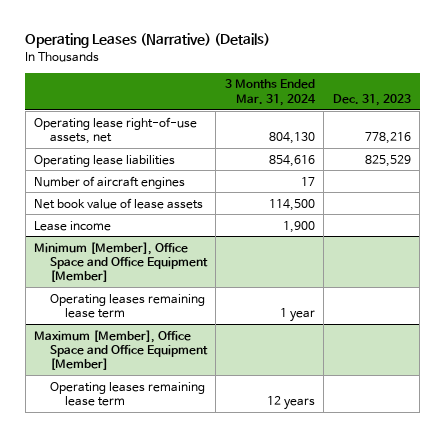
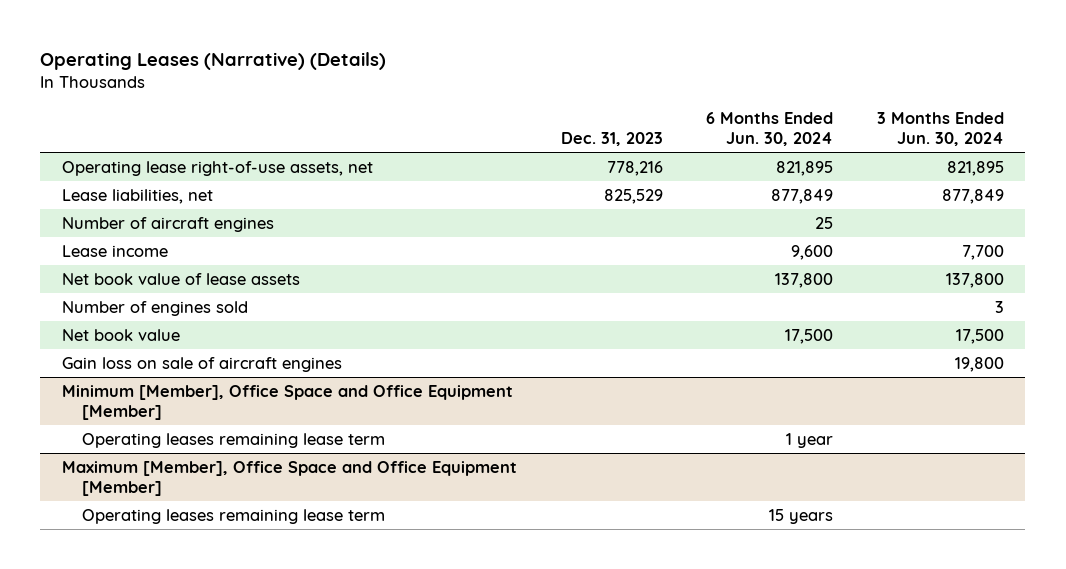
[224,79,316,106] 3 Months Ended Mar. 31, 2024 -> none
none -> [706,111,834,146] 6 Months Ended Jun. 30, 2024
none -> [876,111,1004,146] 3 Months Ended Jun. 30, 2024
[34,154,176,167] Operating lease liabilities -> [62,188,214,204] Lease liabilities, net
[34,197,204,209] Net book value of lease assets -> [62,272,301,285] Net book value of lease assets
none -> [62,300,249,316] Number of engines sold
none -> [62,328,181,341] Net book value
none -> [62,356,343,372] Gain loss on sale of aircraft engines

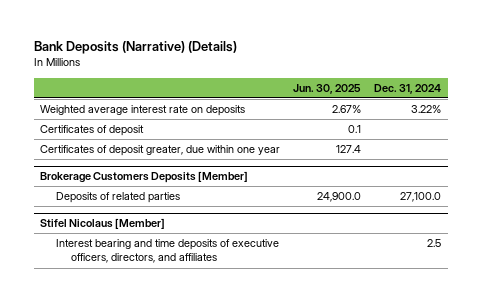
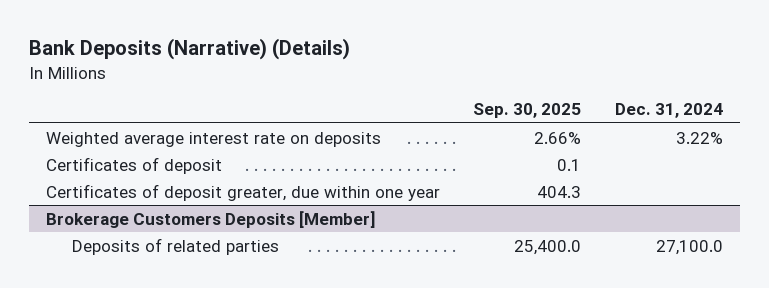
[293,83,362,94] Jun. 30, 2025 -> none
none -> [473,103,582,119] Sep. 30, 2025
[40,218,166,230] Stifel Nicolaus [Member] -> none
[55,239,279,264] Interest bearing and time deposits of executive officers, directors, and affiliates -> none

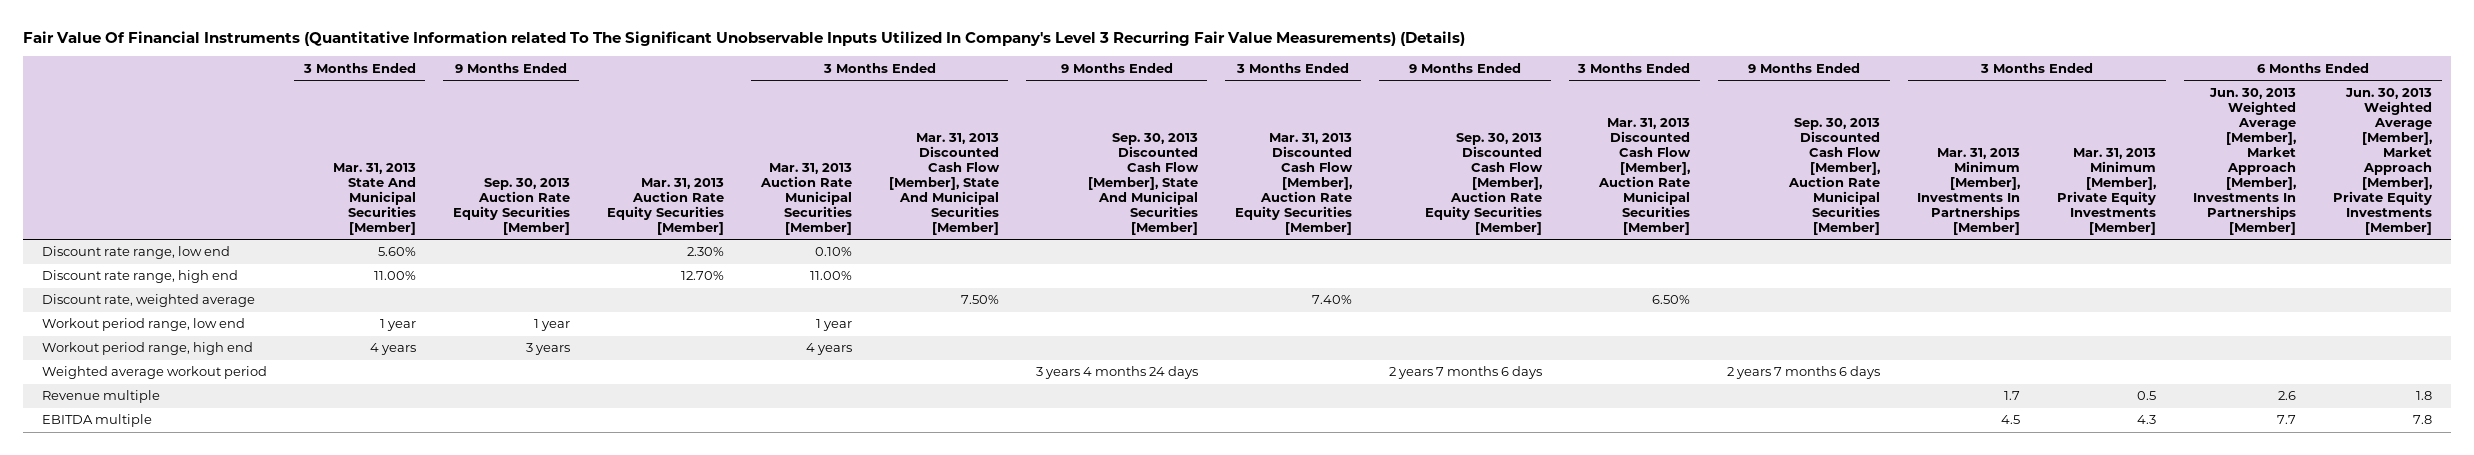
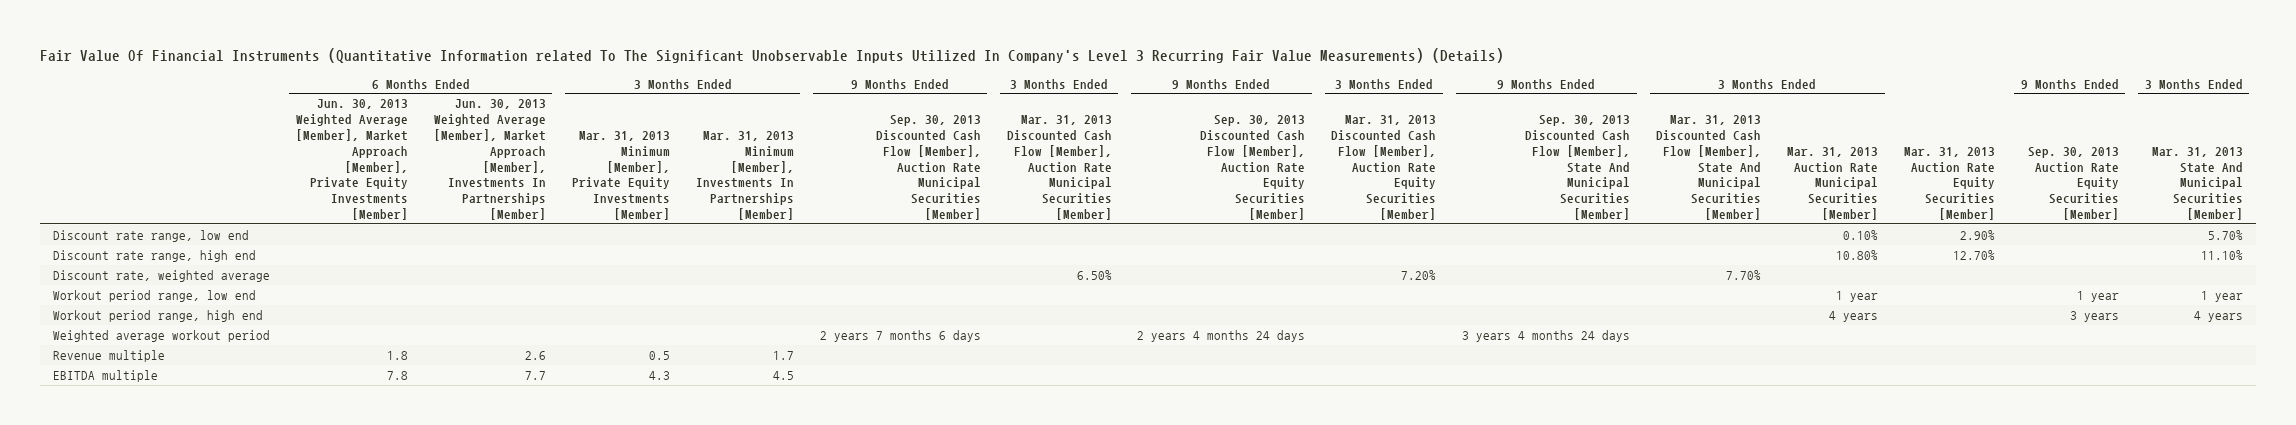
[377,247,416,257] 5.60% -> [2207,230,2243,241] 5.70%
[686,247,724,257] 2.30% -> [1960,230,1996,241] 2.90%
[373,271,416,281] 11.00% -> [2200,250,2243,261] 11.10%
[809,271,852,281] 11.00% -> [1836,250,1879,261] 10.80%
[960,295,999,305] 7.50% -> [1726,270,1762,281] 7.70%
[1311,295,1352,305] 7.40% -> [1401,270,1437,281] 7.20%
[1388,366,1542,380] 2 years 7 months 6 days -> [1137,330,1306,343] 2 years 4 months 24 days

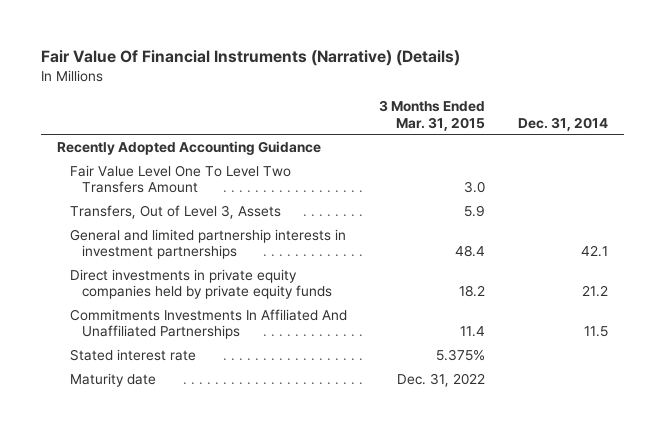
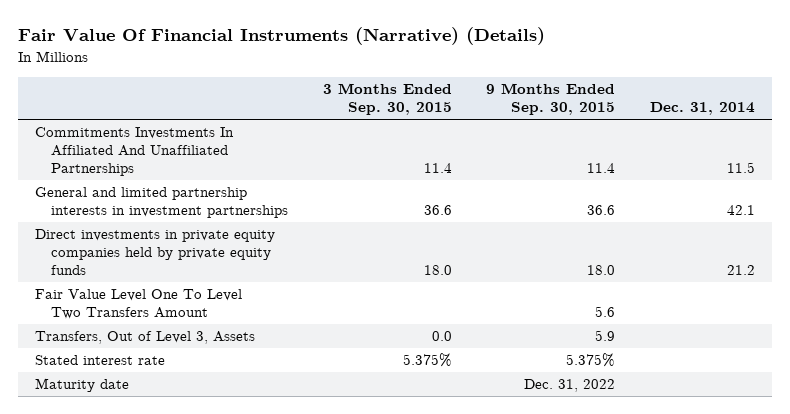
[379,100,486,131] 3 Months Ended Mar. 31, 2015 -> none
none -> [322,83,452,116] 3 Months Ended Sep. 30, 2015
none -> [486,83,616,116] 9 Months Ended Sep. 30, 2015
[57,140,322,155] Recently Adopted Accounting Guidance -> none
[69,308,347,339] Commitments Investments In Affiliated And Unaffiliated Partnerships -> [35,127,235,177] Commitments Investments In Affiliated And Unaffiliated Partnerships
[69,164,291,193] Fair Value Level One To Level Two Transfers Amount -> [35,289,243,320] Fair Value Level One To Level Two Transfers Amount
[69,204,281,219] Transfers, Out of Level 3, Assets -> [35,331,256,345] Transfers, Out of Level 3, Assets

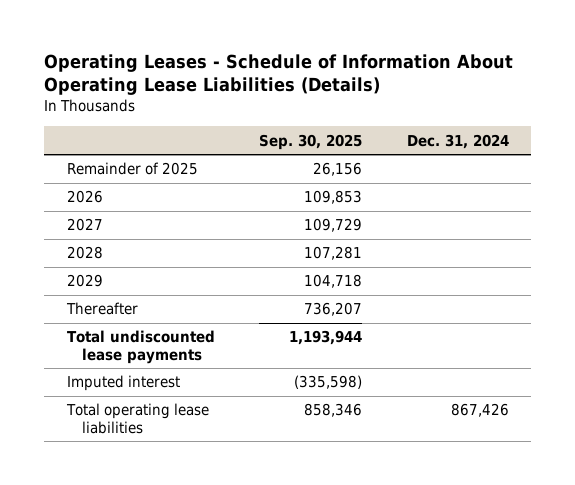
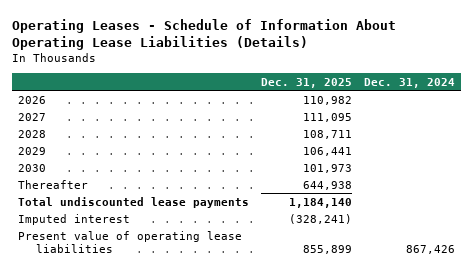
[259,133,363,150] Sep. 30, 2025 -> none
none -> [261,77,353,88] Dec. 31, 2025
[66,162,198,176] Remainder of 2025 -> none
none -> [18,163,47,172] 2030
[65,403,209,434] Total operating lease liabilities -> [18,230,243,253] Present value of operating lease liabilities

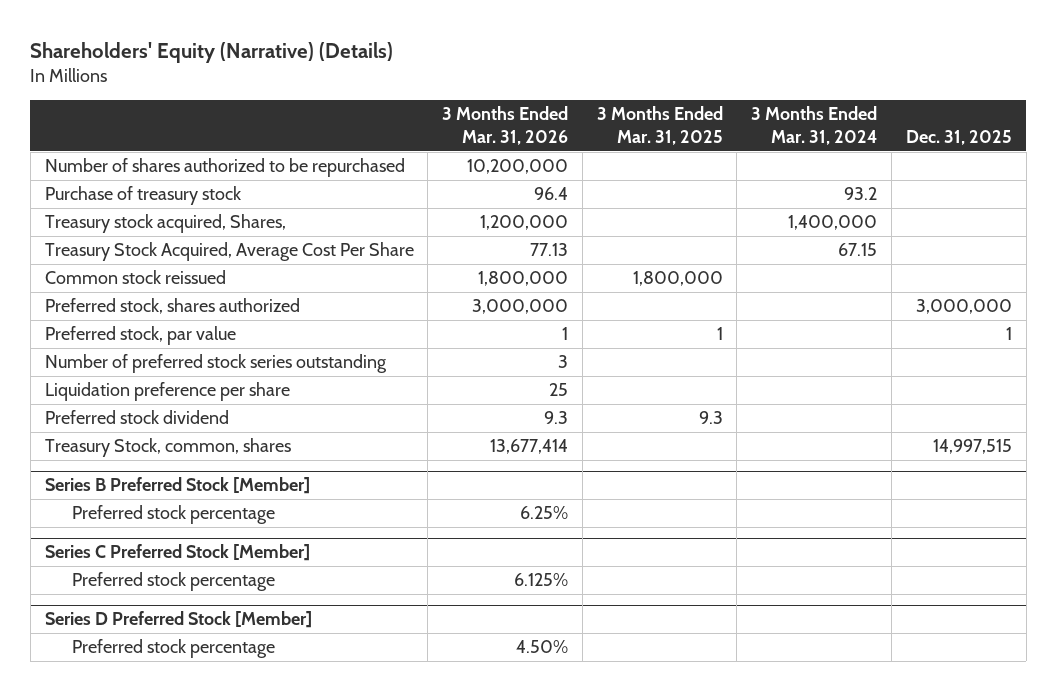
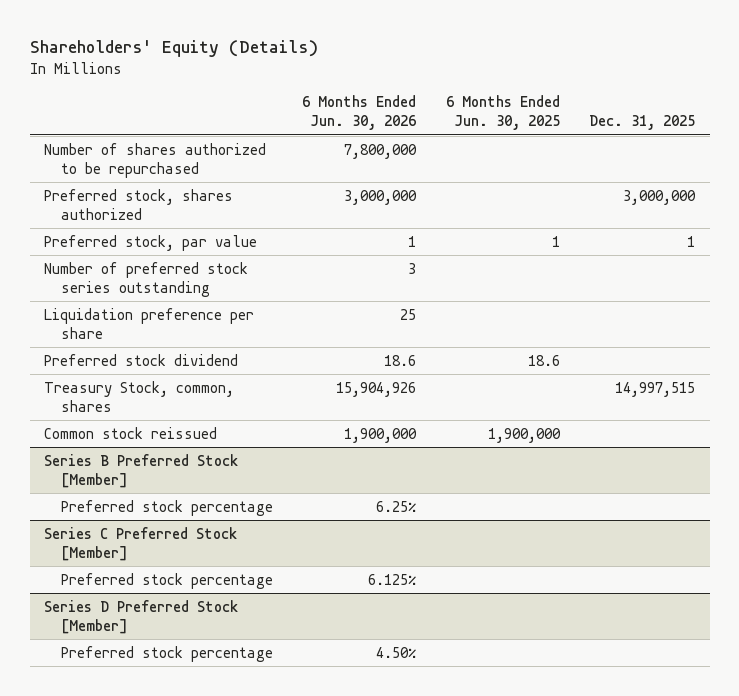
[30,42,394,64] Shareholders' Equity (Narrative) (Details) -> [29,40,318,58] Shareholders' Equity (Details)
[442,106,569,146] 3 Months Ended Mar. 31, 2026 -> none
[596,106,723,146] 3 Months Ended Mar. 31, 2025 -> none
[751,106,878,146] 3 Months Ended Mar. 31, 2024 -> none
none -> [302,95,417,131] 6 Months Ended Jun. 30, 2026
none -> [445,95,560,131] 6 Months Ended Jun. 30, 2025
[44,186,241,206] Purchase of treasury stock -> none
[44,214,286,234] Treasury stock acquired, Shares, -> none
[44,242,414,262] Treasury Stock Acquired, Average Cost Per Share -> none
[44,270,226,285] Common stock reissued -> [44,426,218,439] Common stock reissued

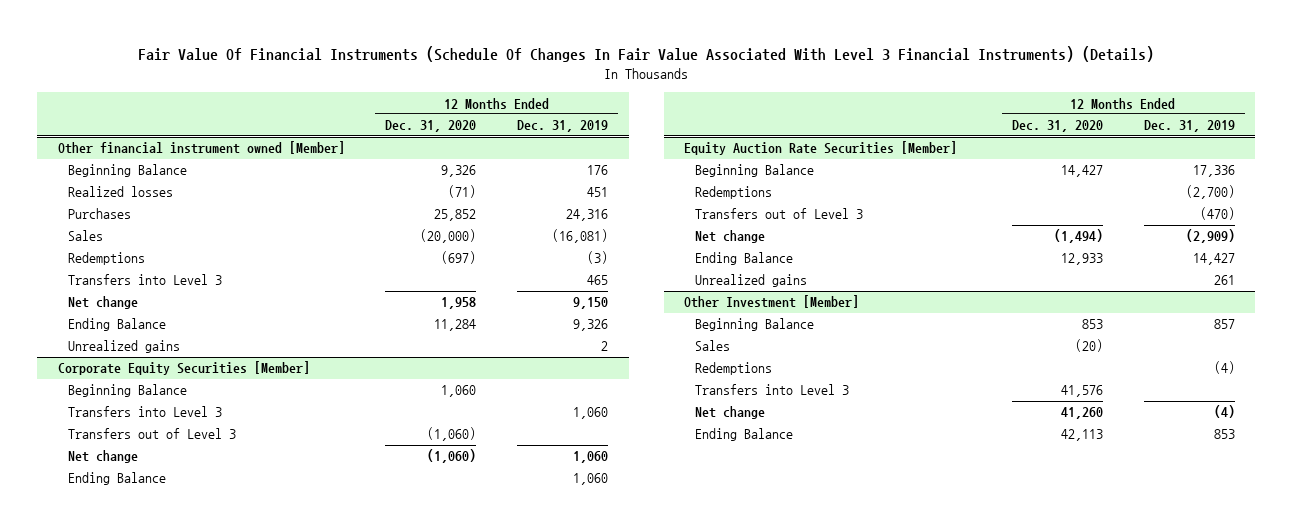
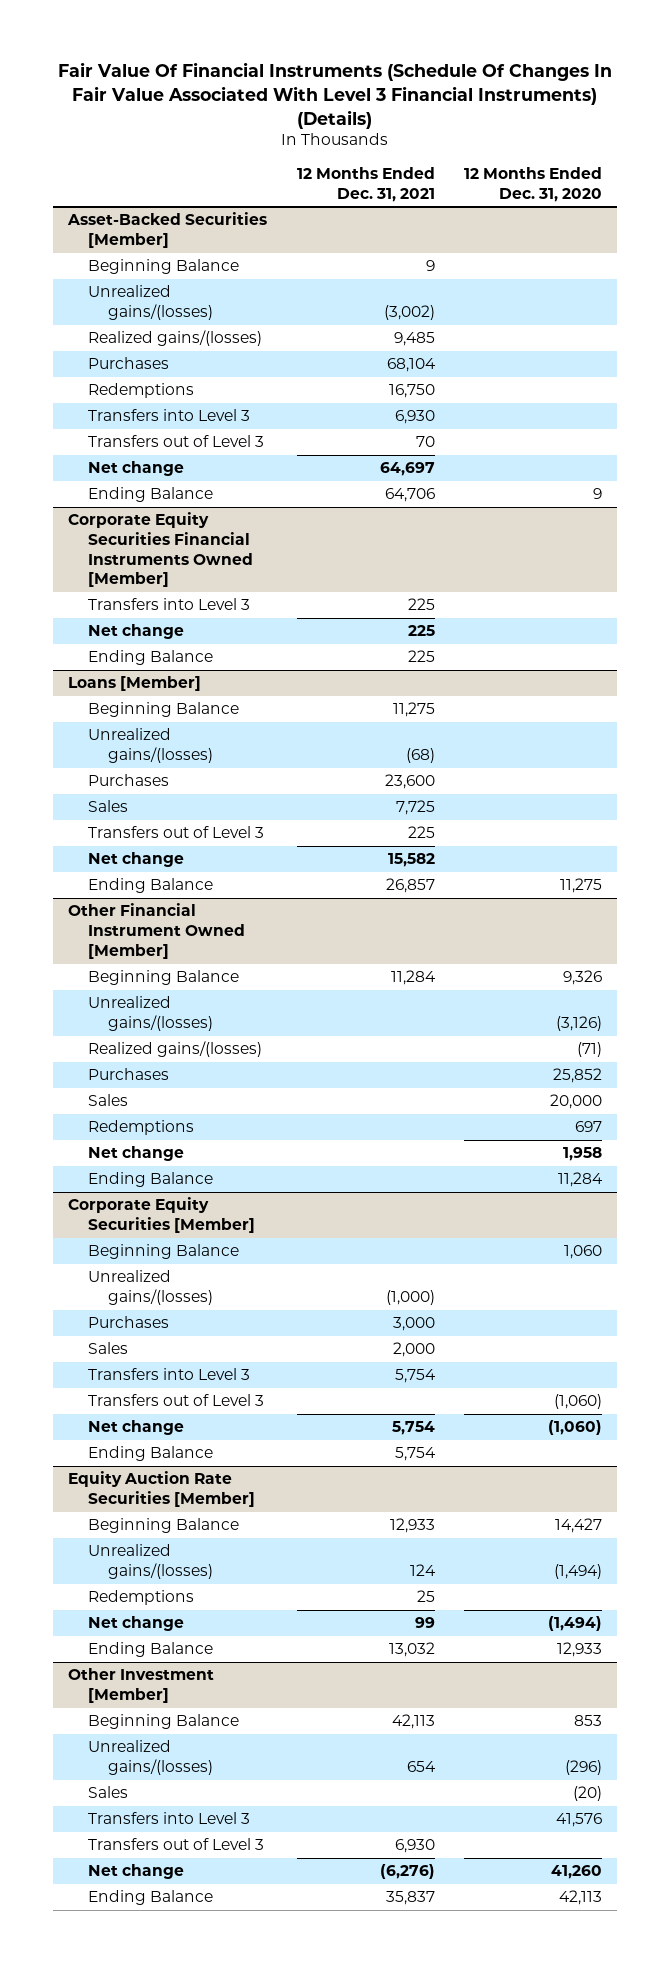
[517,120,609,133] Dec. 31, 2019 -> none
none -> [296,167,435,202] 12 Months Ended Dec. 31, 2021
none -> [67,212,268,249] Asset-Backed Securities [Member]
none -> [88,259,240,275] Beginning Balance
none -> [88,285,213,321] Unrealized gains/(losses)
none -> [88,330,263,347] Realized gains/(losses)
none -> [88,357,170,370] Purchases
none -> [88,383,195,399] Redemptions
none -> [88,409,251,422] Transfers into Level 3
none -> [88,435,265,448] Transfers out of Level 3
none -> [88,461,185,477] Net change
none -> [88,487,214,503] Ending Balance
none -> [68,512,254,588] Corporate Equity Securities Financial Instruments Owned [Member]
none -> [88,598,251,611] Transfers into Level 3
none -> [88,624,185,640] Net change
none -> [88,650,214,666] Ending Balance
none -> [68,676,202,692] Loans [Member]
none -> [88,702,240,718] Beginning Balance
none -> [88,728,213,764] Unrealized gains/(losses)
none -> [88,774,170,787] Purchases
none -> [88,800,129,813] Sales
none -> [88,826,265,839] Transfers out of Level 3
none -> [88,852,185,868] Net change
none -> [88,878,214,894] Ending Balance
[57,141,345,155] Other financial instrument owned [Member] -> [68,903,246,959] Other Financial Instrument Owned [Member]
none -> [88,996,213,1032] Unrealized gains/(losses)
[68,186,174,198] Realized losses -> [88,1041,263,1058] Realized gains/(losses)
[68,274,223,286] Transfers into Level 3 -> none
[420,229,477,244] (20,000) -> [550,1094,603,1110] 20,000
[441,251,477,265] (697) -> [575,1121,603,1133] 697
[68,340,181,354] Unrealized gains -> none
none -> [88,1270,213,1306] Unrealized gains/(losses)
none -> [88,1316,170,1329] Purchases
none -> [88,1342,129,1355] Sales
none -> [88,1544,213,1580] Unrealized gains/(losses)
[694,208,863,220] Transfers out of Level 3 -> none
[694,274,807,288] Unrealized gains -> none
none -> [88,1740,213,1776] Unrealized gains/(losses)
[694,362,772,376] Redemptions -> none
none -> [88,1838,265,1851] Transfers out of Level 3

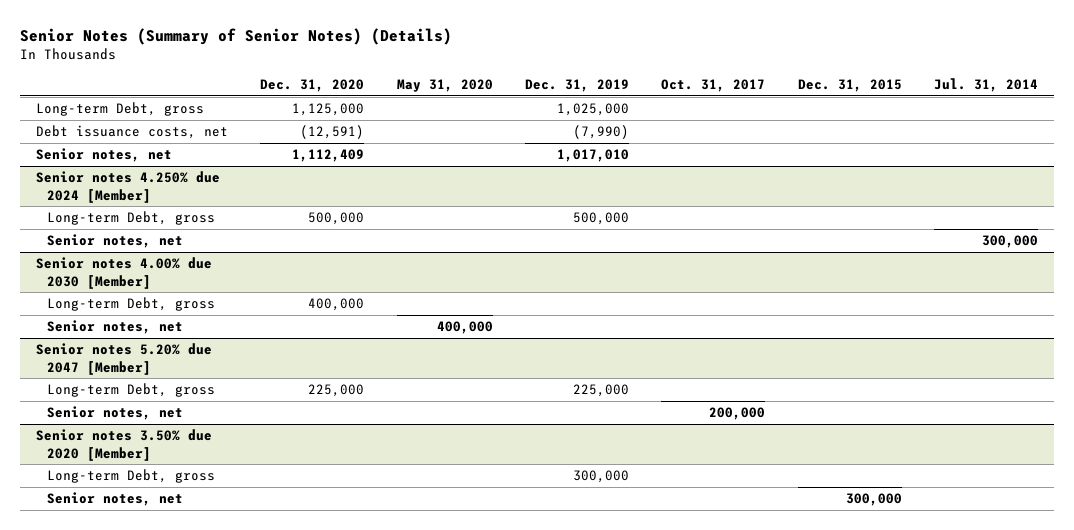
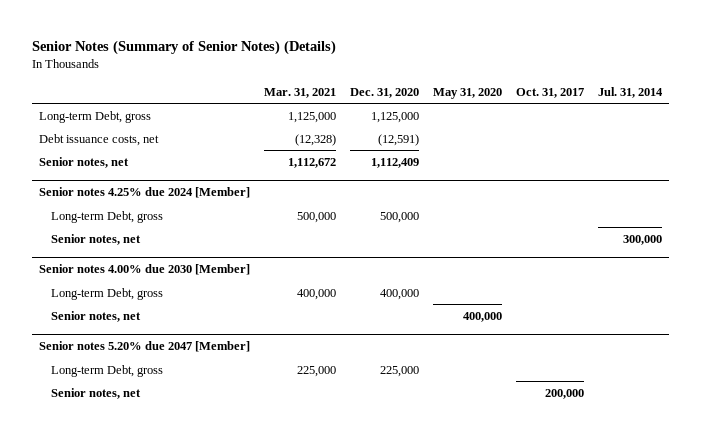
[524,78,629,92] Dec. 31, 2019 -> none
[797,78,902,92] Dec. 31, 2015 -> none
none -> [263,88,336,99] Mar. 31, 2021
[35,171,220,203] Senior notes 4.250% due 2024 [Member] -> [38,187,250,199] Senior notes 4.25% due 2024 [Member]
[35,429,212,461] Senior notes 3.50% due 2020 [Member] -> none
[46,469,215,484] Long-term Debt, gross -> none
[46,492,183,507] Senior notes, net -> none

